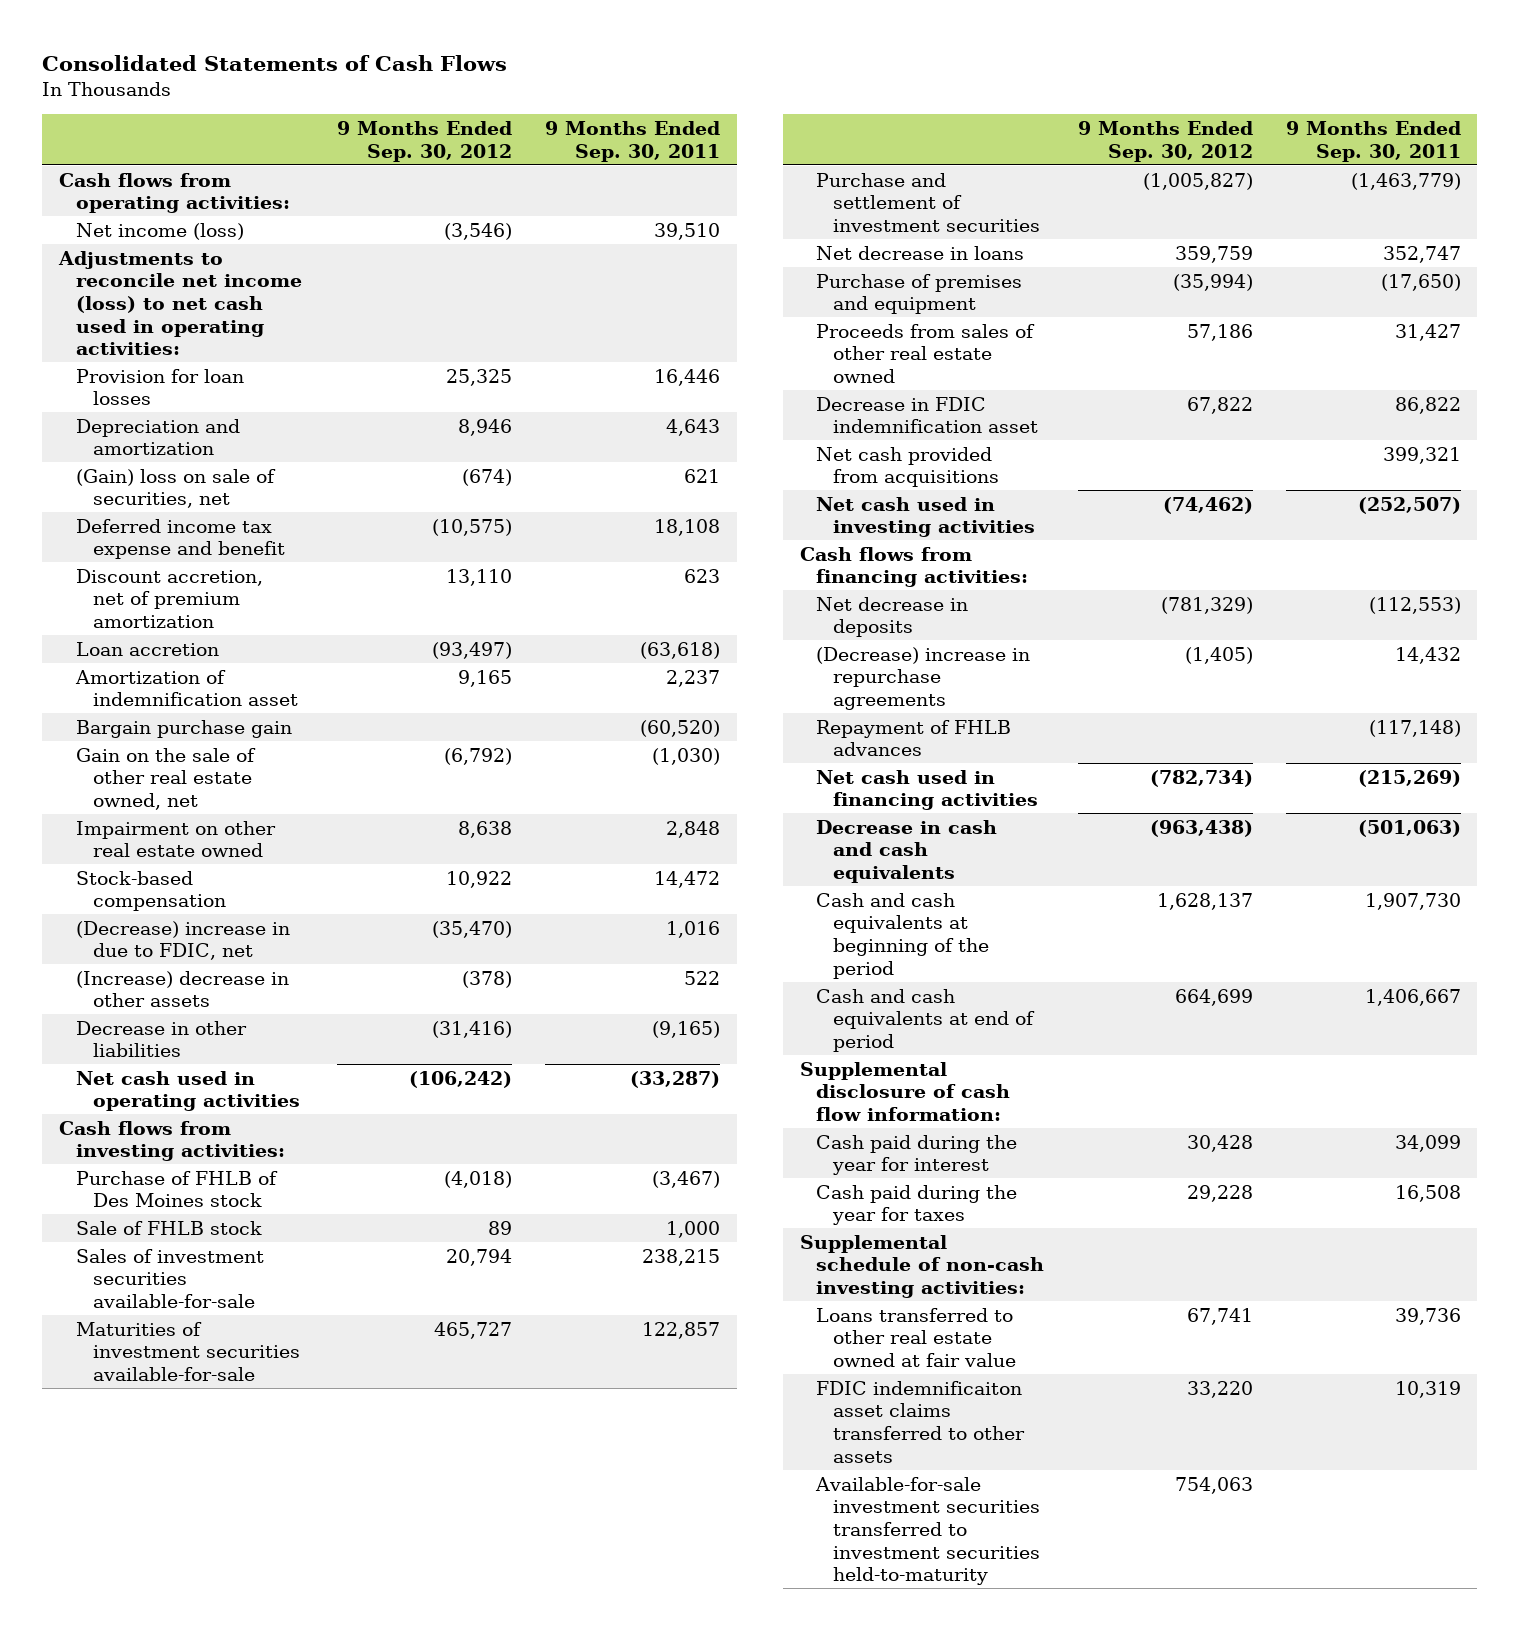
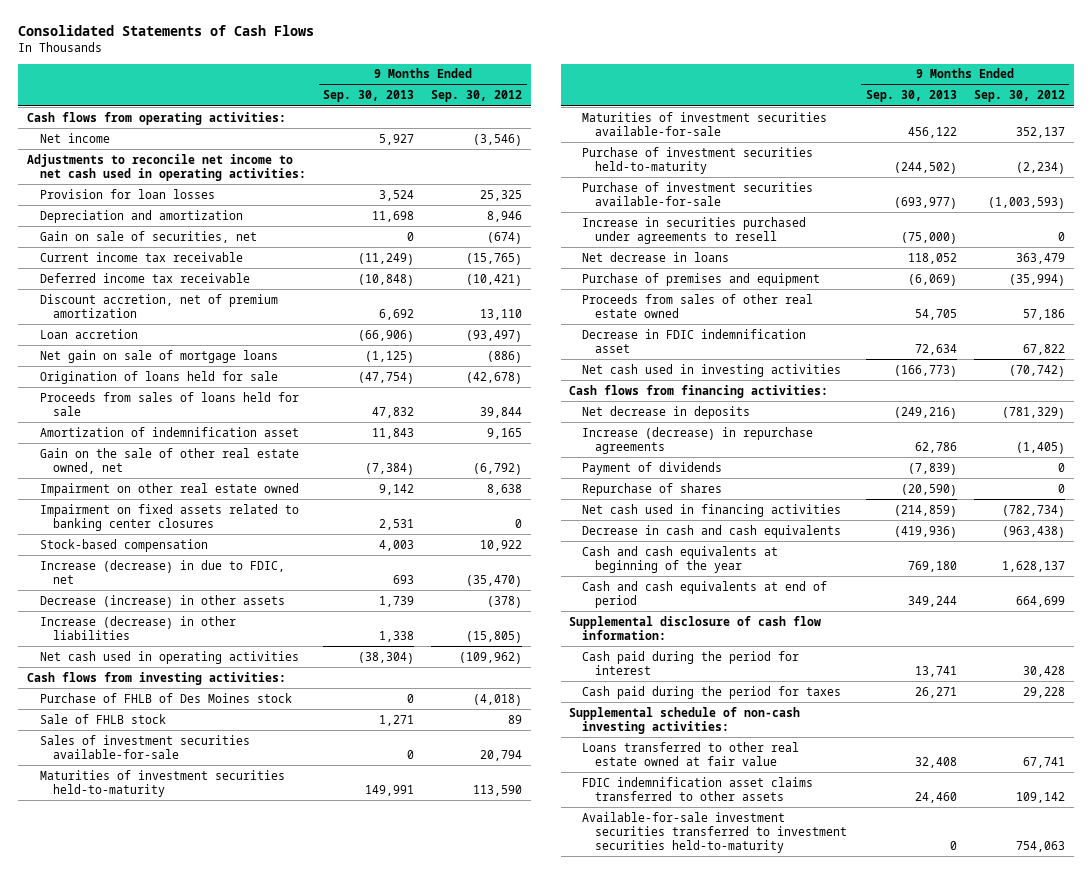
[545,121,721,162] 9 Months Ended Sep. 30, 2011 -> none
none -> [323,90,415,103] Sep. 30, 2013
[75,222,244,240] Net income (loss) -> [39,132,110,143] Net income
[58,250,302,356] Adjustments to reconcile net income (loss) to net cash used in operating activities: -> [26,153,306,181] Adjustments to reconcile net income to net cash used in operating activities:
[75,468,276,509] (Gain) loss on sale of securities, net -> [39,230,257,243] Gain on sale of securities, net
none -> [39,251,243,262] Current income tax receivable
[75,518,285,560] Deferred income tax expense and benefit -> [39,272,250,283] Deferred income tax receivable
[432,518,513,536] (10,575) -> [466,273,523,286] (10,421)
none -> [39,349,278,363] Net gain on sale of mortgage loans
none -> [39,370,278,384] Origination of loans held for sale
none -> [39,391,299,416] Proceeds from sales of loans held for sale
[75,719,292,738] Bargain purchase gain -> none
none -> [39,503,299,531] Impairment on fixed assets related to banking center closures
[75,920,290,961] (Decrease) increase in due to FDIC, net -> [39,559,285,584] Increase (decrease) in due to FDIC, net
[75,970,289,1008] (Increase) decrease in other assets -> [39,594,285,608] Decrease (increase) in other assets
[75,1020,247,1058] Decrease in other liabilities -> [39,615,236,640] Increase (decrease) in other liabilities
[432,1020,513,1038] (31,416) -> [466,630,523,643] (15,805)
[409,1070,513,1088] (106,242) -> [459,651,523,664] (109,962)
[816,172,1041,232] Purchase and settlement of investment securities -> none
none -> [39,769,285,797] Maturities of investment securities held-to-maturity
[434,1321,513,1339] 465,727 -> [1016,126,1066,138] 352,137
none -> [582,146,814,174] Purchase of investment securities held-to-maturity
none -> [582,181,814,206] Purchase of investment securities available-for-sale
none -> [582,216,807,244] Increase in securities purchased under agreements to resell
[1174,245,1253,263] 359,759 -> [1016,252,1066,264] 363,479
[816,446,1000,488] Net cash provided from acquisitions -> none
[1162,496,1253,514] (74,462) -> [1009,364,1066,377] (70,742)
[816,719,1012,757] Repayment of FHLB advances -> none
[816,646,1031,710] (Decrease) increase in repurchase agreements -> [582,426,814,454] Increase (decrease) in repurchase agreements
none -> [582,461,723,475] Payment of dividends
none -> [582,482,723,496] Repurchase of shares
[816,892,990,979] Cash and cash equivalents at beginning of the period -> [582,545,779,573] Cash and cash equivalents at beginning of the year
[816,1134,1018,1176] Cash paid during the year for interest -> [582,650,800,675] Cash paid during the period for interest
[816,1184,1018,1226] Cash paid during the year for taxes -> [582,685,842,699] Cash paid during the period for taxes
[816,1380,1026,1463] FDIC indemnificaiton asset claims transferred to other assets -> [582,776,814,801] FDIC indemnification asset claims transferred to other assets
[1186,1380,1253,1398] 33,220 -> [1016,791,1066,803] 109,142

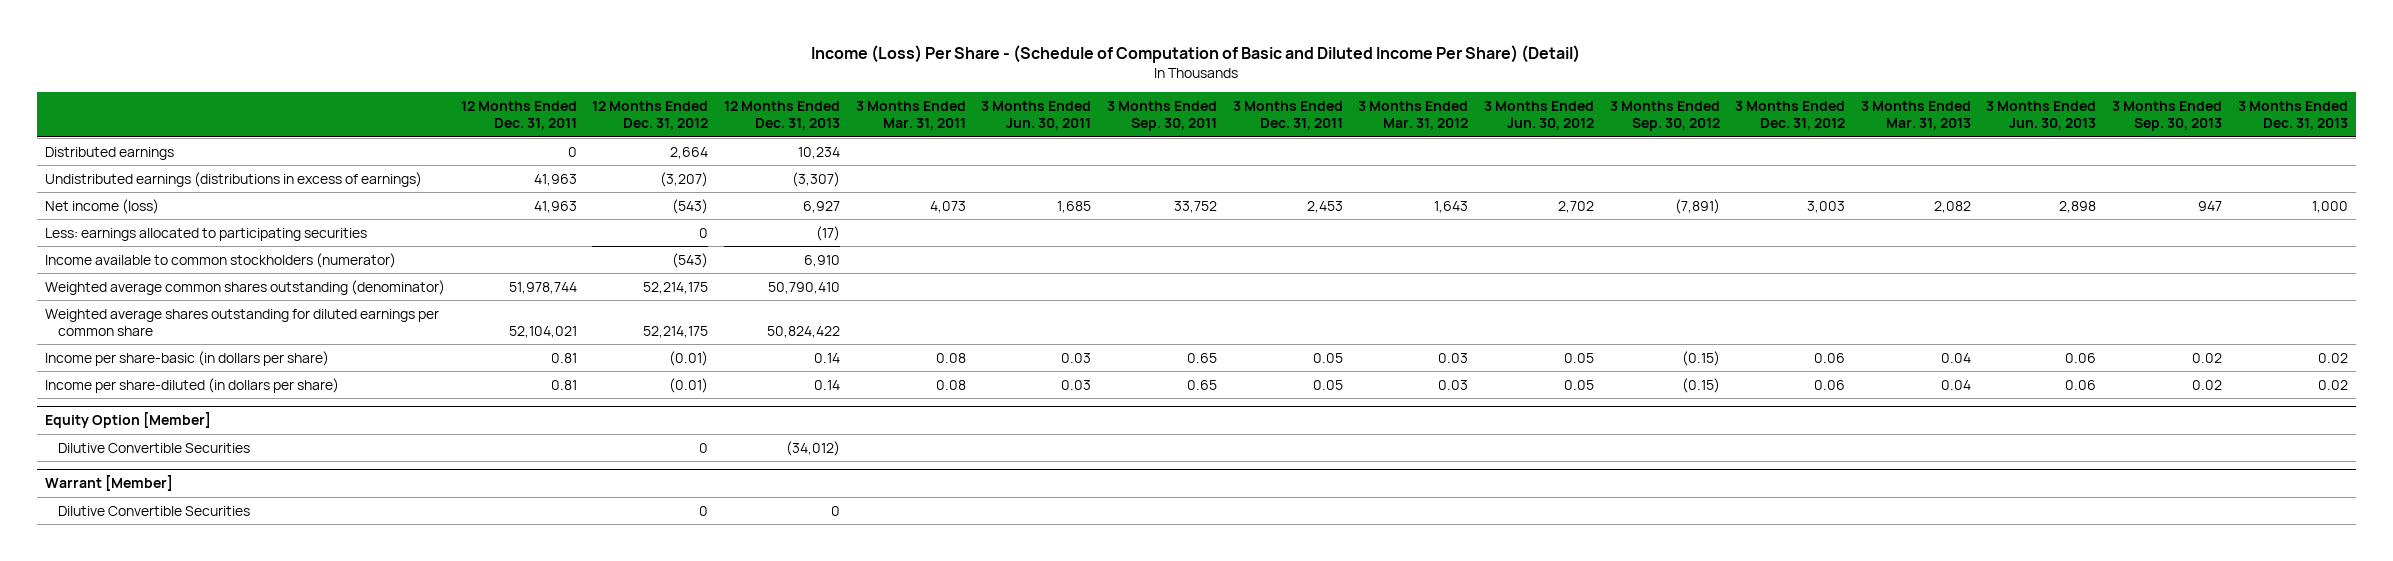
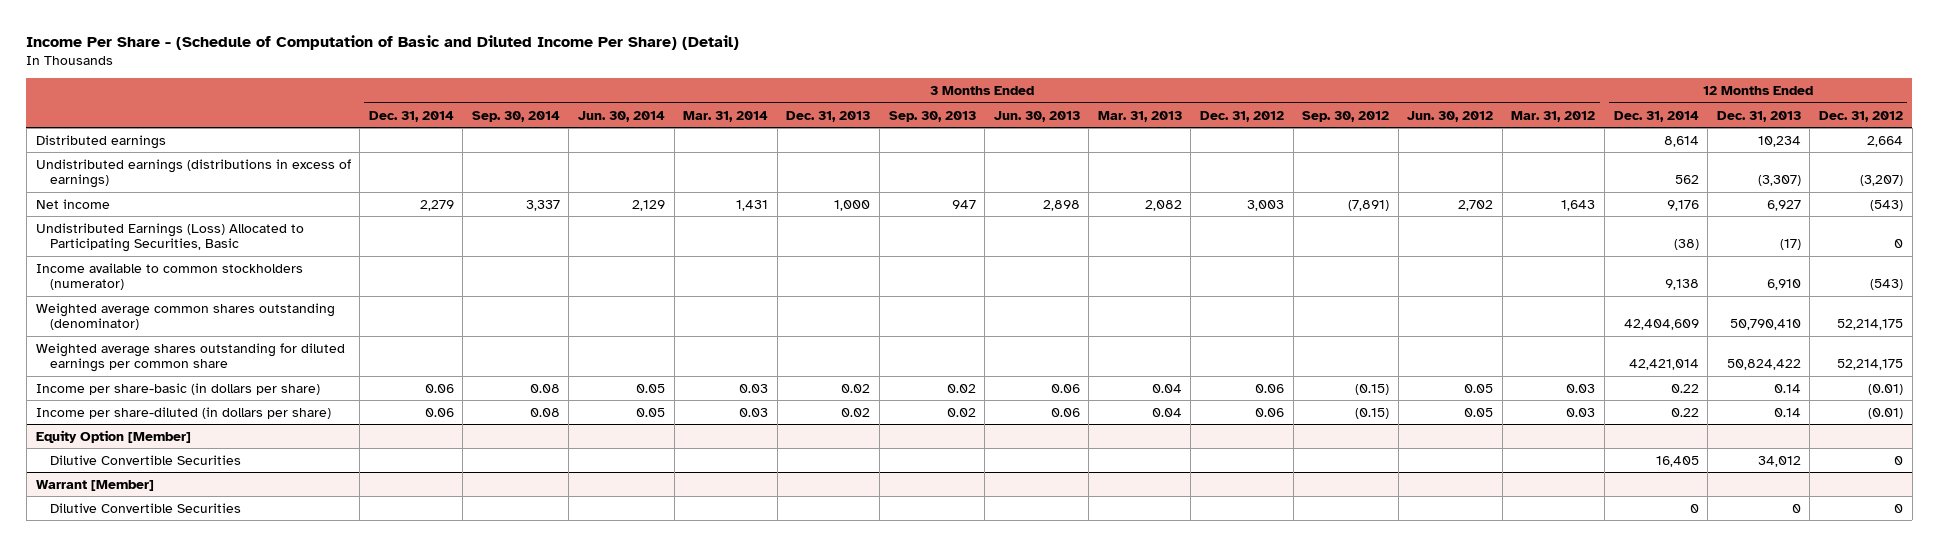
[811,45,1581,64] Income (Loss) Per Share - (Schedule of Computation of Basic and Diluted Income Per Share) (Detail) -> [26,35,740,51] Income Per Share - (Schedule of Computation of Basic and Diluted Income Per Share) (Detail)
[460,100,577,131] 12 Months Ended Dec. 31, 2011 -> none
[855,100,966,131] 3 Months Ended Mar. 31, 2011 -> none
[981,100,1092,131] 3 Months Ended Jun. 30, 2011 -> none
[1106,100,1217,132] 3 Months Ended Sep. 30, 2011 -> none
[1232,100,1343,131] 3 Months Ended Dec. 31, 2011 -> none
none -> [368,110,454,122] Dec. 31, 2014
none -> [471,110,560,122] Sep. 30, 2014
none -> [578,110,666,122] Jun. 30, 2014
none -> [683,110,769,122] Mar. 31, 2014
none -> [1613,110,1699,122] Dec. 31, 2014
[45,198,160,214] Net income (loss) -> [35,198,110,209] Net income
[45,227,368,241] Less: earnings allocated to participating securities -> [35,222,304,253] Undistributed Earnings (Loss) Allocated to Participating Securities, Basic
[786,440,841,456] (34,012) -> [1757,455,1801,467] 34,012

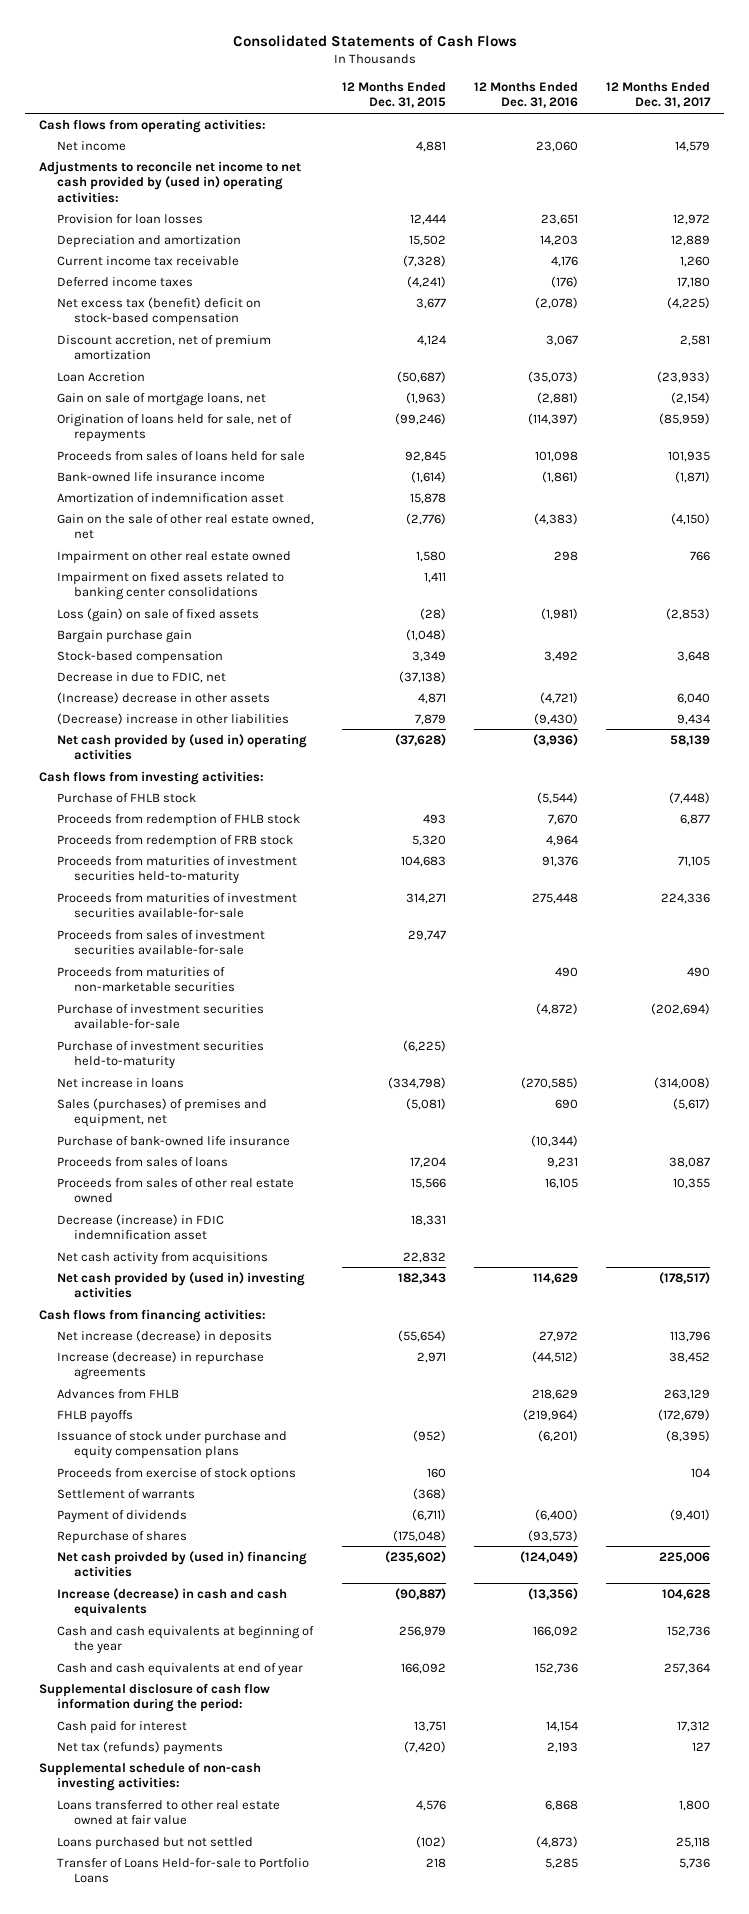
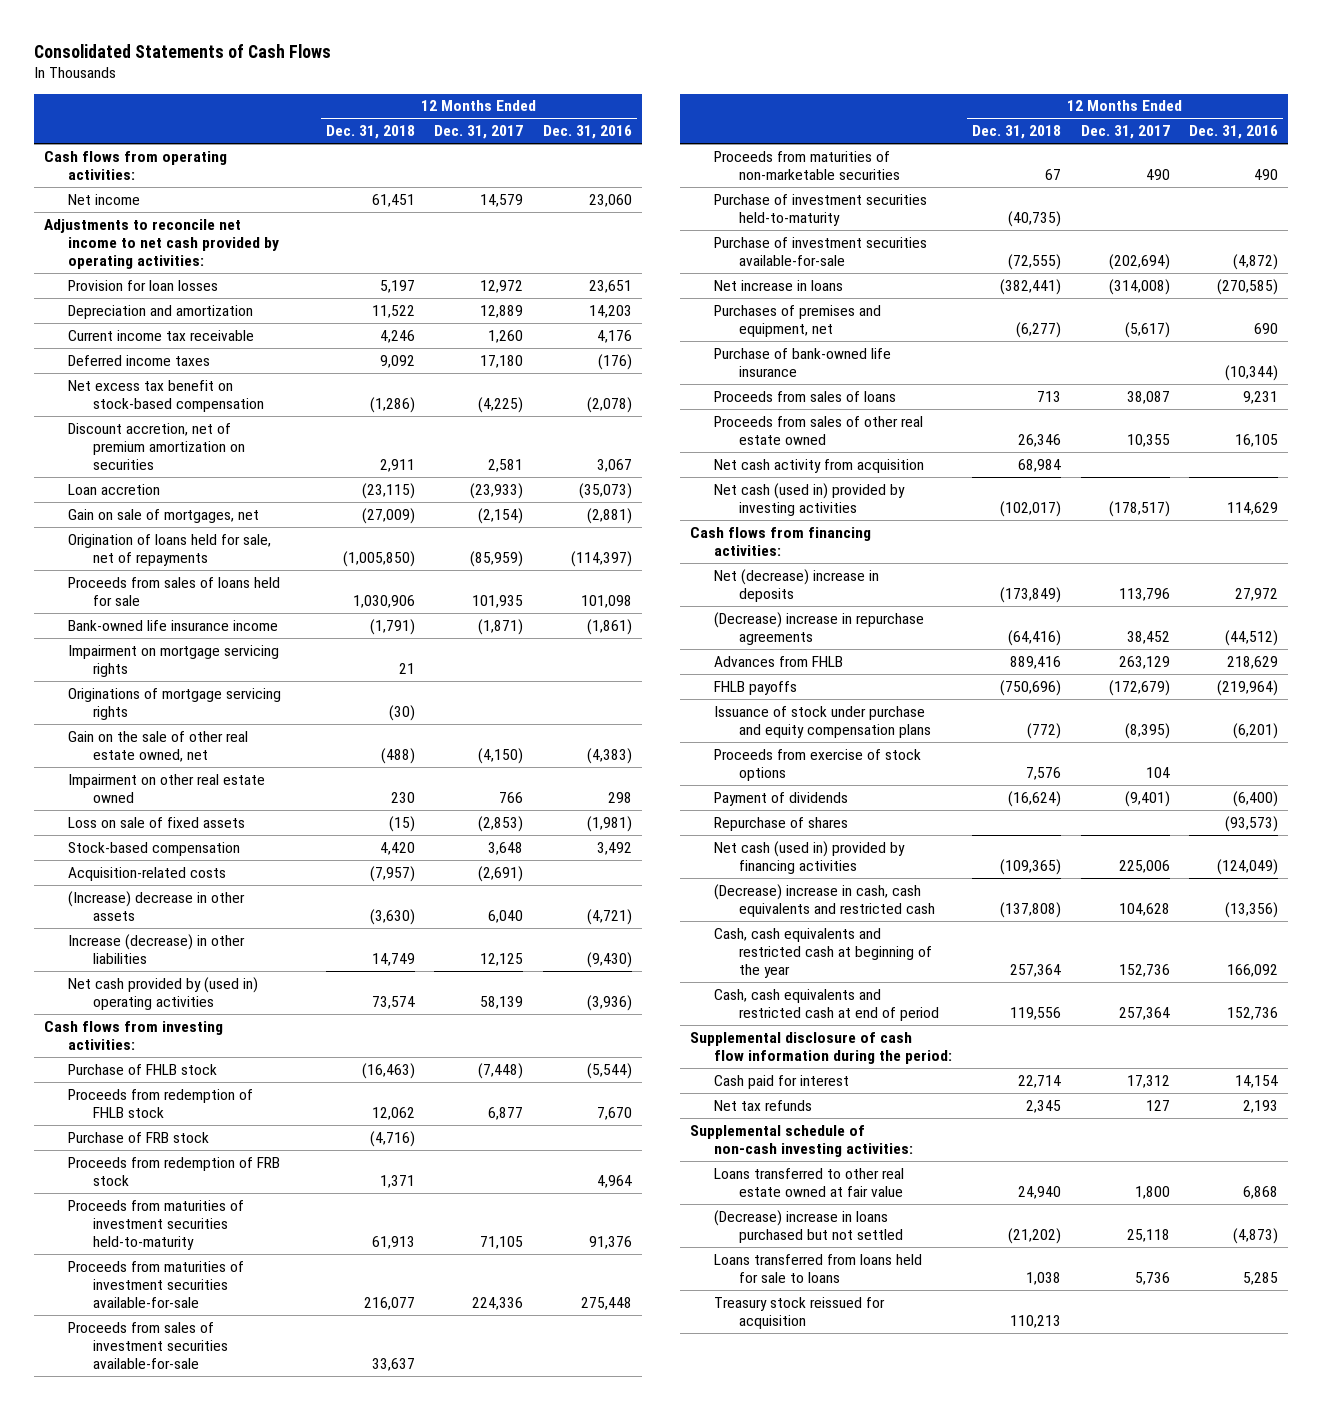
[341,82,446,109] 12 Months Ended Dec. 31, 2015 -> none
none -> [325,125,415,140] Dec. 31, 2018
[39,160,302,203] Adjustments to reconcile net income to net cash provided by (used in) operating activities: -> [43,218,280,270] Adjustments to reconcile net income to net cash provided by operating activities:
[56,296,261,327] Net excess tax (benefit) deficit on stock-based compensation -> [68,379,264,412] Net excess tax benefit on stock-based compensation
[56,334,271,361] Discount accretion, net of premium amortization -> [68,422,245,471] Discount accretion, net of premium amortization on securities
[56,371,145,382] Loan Accretion -> [68,483,161,495] Loan accretion
[56,392,266,406] Gain on sale of mortgage loans, net -> [68,508,260,523] Gain on sale of mortgages, net
[56,492,284,503] Amortization of indemnification asset -> none
none -> [68,644,280,677] Impairment on mortgage servicing rights
none -> [68,687,282,720] Originations of mortgage servicing rights
[56,571,284,601] Impairment on fixed assets related to banking center consolidations -> none
[56,629,192,643] Bargain purchase gain -> none
[56,607,259,622] Loss (gain) on sale of fixed assets -> [68,816,246,828] Loss on sale of fixed assets
[56,671,226,683] Decrease in due to FDIC, net -> none
none -> [68,866,227,881] Acquisition-related costs
[56,712,289,725] (Decrease) increase in other liabilities -> [68,933,246,964] Increase (decrease) in other liabilities
[677,713,711,725] 9,434 -> [480,952,524,966] 12,125
none -> [68,1131,210,1143] Purchase of FRB stock
[56,1003,264,1030] Purchase of investment securities available-for-sale -> [714,236,928,266] Purchase of investment securities available-for-sale
[56,1097,267,1128] Sales (purchases) of premises and equipment, net -> [714,304,882,337] Purchases of premises and equipment, net
[56,1213,224,1241] Decrease (increase) in FDIC indemnification asset -> none
[56,1251,268,1265] Net cash activity from acquisitions -> [714,458,925,473] Net cash activity from acquisition
[56,1271,305,1299] Net cash provided by (used in) investing activities -> [714,482,906,516] Net cash (used in) provided by investing activities
[56,1329,272,1344] Net increase (decrease) in deposits -> [714,568,880,602] Net (decrease) increase in deposits
[56,1350,264,1381] Increase (decrease) in repurchase agreements -> [714,611,925,645] (Decrease) increase in repurchase agreements
[56,1488,195,1499] Settlement of warrants -> none
[56,1550,307,1578] Net cash proivded by (used in) financing activities -> [714,840,906,874] Net cash (used in) provided by financing activities
[56,1587,287,1618] Increase (decrease) in cash and cash equivalents -> [714,883,935,917] (Decrease) increase in cash, cash equivalents and restricted cash
[56,1625,314,1655] Cash and cash equivalents at beginning of the year -> [714,927,932,979] Cash, cash equivalents and restricted cash at beginning of the year
[56,1662,303,1676] Cash and cash equivalents at end of year -> [714,988,939,1021] Cash, cash equivalents and restricted cash at end of period
[56,1740,223,1755] Net tax (refunds) payments -> [714,1099,813,1111] Net tax refunds
[56,1836,253,1850] Loans purchased but not settled -> [714,1209,903,1243] (Decrease) increase in loans purchased but not settled
[56,1857,309,1884] Transfer of Loans Held-for-sale to Portfolio Loans -> [714,1253,923,1283] Loans transferred from loans held for sale to loans
none -> [714,1296,886,1329] Treasury stock reissued for acquisition

